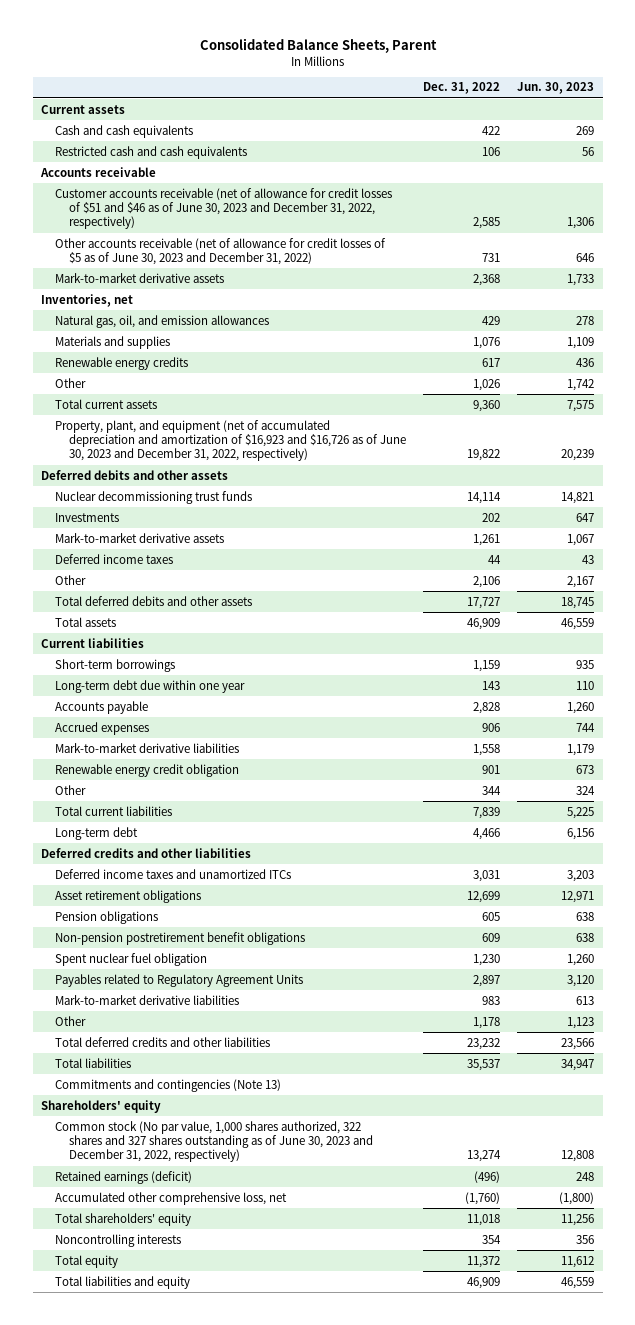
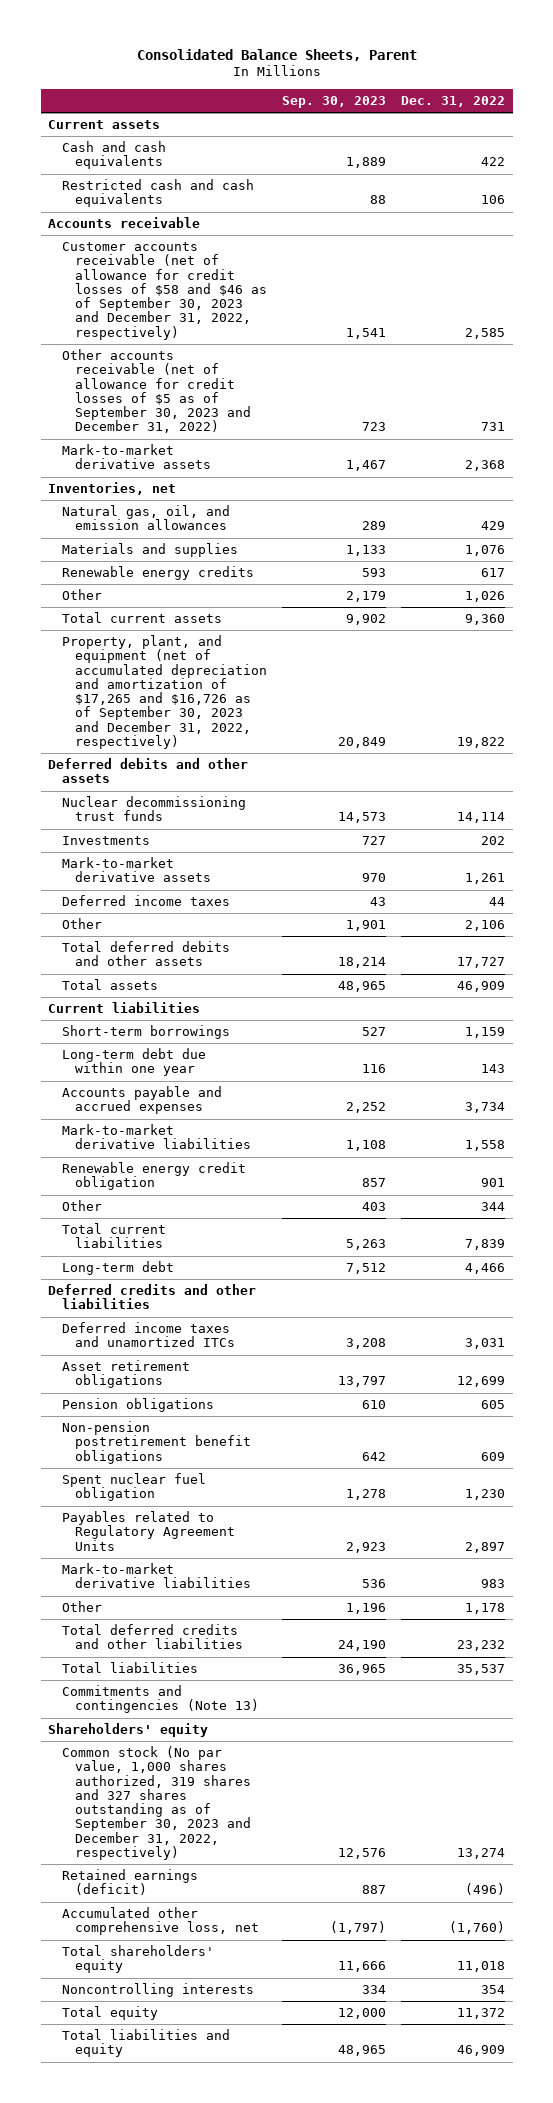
[517,82,595,95] Jun. 30, 2023 -> none
none -> [282,95,387,108] Sep. 30, 2023
[55,187,393,230] Customer accounts receivable (net of allowance for credit losses of $51 and $46 as of June 30, 2023 and December 31, 2022, respectively) -> [61,242,268,340] Customer accounts receivable (net of allowance for credit losses of $58 and $46 as of September 30, 2023 and December 31, 2022, respectively)
[55,237,387,265] Other accounts receivable (net of allowance for credit losses of $5 as of June 30, 2023 and December 31, 2022) -> [61,349,252,434] Other accounts receivable (net of allowance for credit losses of $5 as of September 30, 2023 and December 31, 2022)
[55,419,407,462] Property, plant, and equipment (net of accumulated depreciation and amortization of $16,923 and $16,726 as of June 30, 2023 and December 31, 2022, respectively) -> [61,635,268,749] Property, plant, and equipment (net of accumulated depreciation and amortization of $17,265 and $16,726 as of September 30, 2023 and December 31, 2022, respectively)
[55,700,149,714] Accounts payable -> none
[55,721,150,735] Accrued expenses -> none
none -> [61,1086,222,1115] Accounts payable and accrued expenses
[55,1120,374,1163] Common stock (No par value, 1,000 shares authorized, 322 shares and 327 shares outstanding as of June 30, 2023 and December 31, 2022, respectively) -> [61,1746,252,1860] Common stock (No par value, 1,000 shares authorized, 319 shares and 327 shares outstanding as of September 30, 2023 and December 31, 2022, respectively)

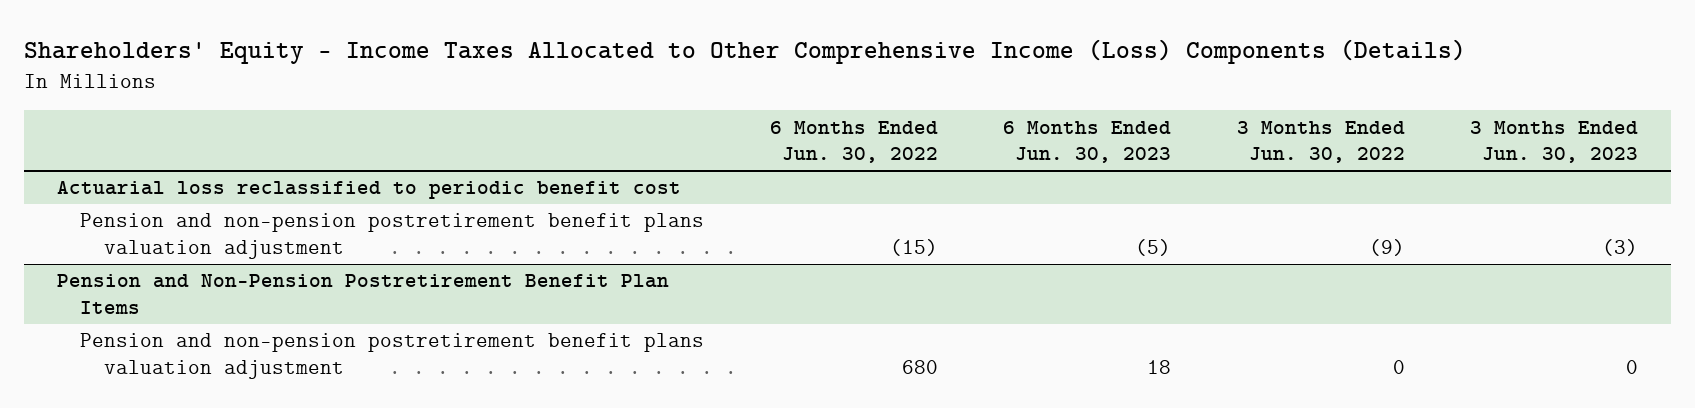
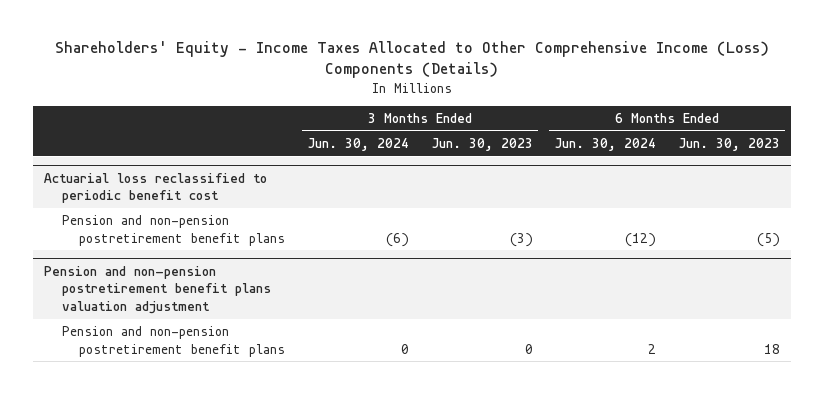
[769,120,938,164] 6 Months Ended Jun. 30, 2022 -> none
[1236,120,1405,164] 3 Months Ended Jun. 30, 2022 -> none
none -> [307,138,409,152] Jun. 30, 2024
none -> [555,138,657,152] Jun. 30, 2024
[80,213,705,260] Pension and non-pension postretirement benefit plans valuation adjustment -> [61,215,286,246] Pension and non-pension postretirement benefit plans
[56,274,669,315] Pension and Non-Pension Postretirement Benefit Plan Items -> [43,265,271,314] Pension and non-pension postretirement benefit plans valuation adjustment
[80,333,705,380] Pension and non-pension postretirement benefit plans valuation adjustment -> [61,326,286,357] Pension and non-pension postretirement benefit plans

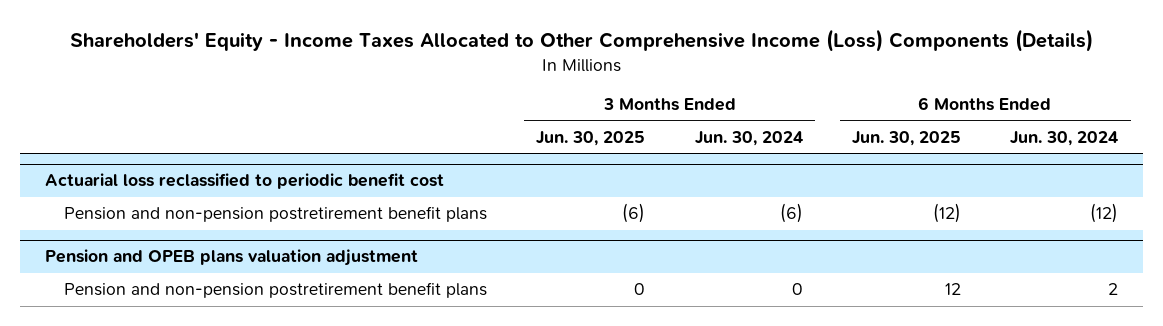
[431,138,533,152] Jun. 30, 2023 -> none
[678,138,780,152] Jun. 30, 2023 -> none
none -> [536,130,646,146] Jun. 30, 2025
none -> [852,130,962,146] Jun. 30, 2025
[43,265,271,314] Pension and non-pension postretirement benefit plans valuation adjustment -> [44,249,418,267] Pension and OPEB plans valuation adjustment

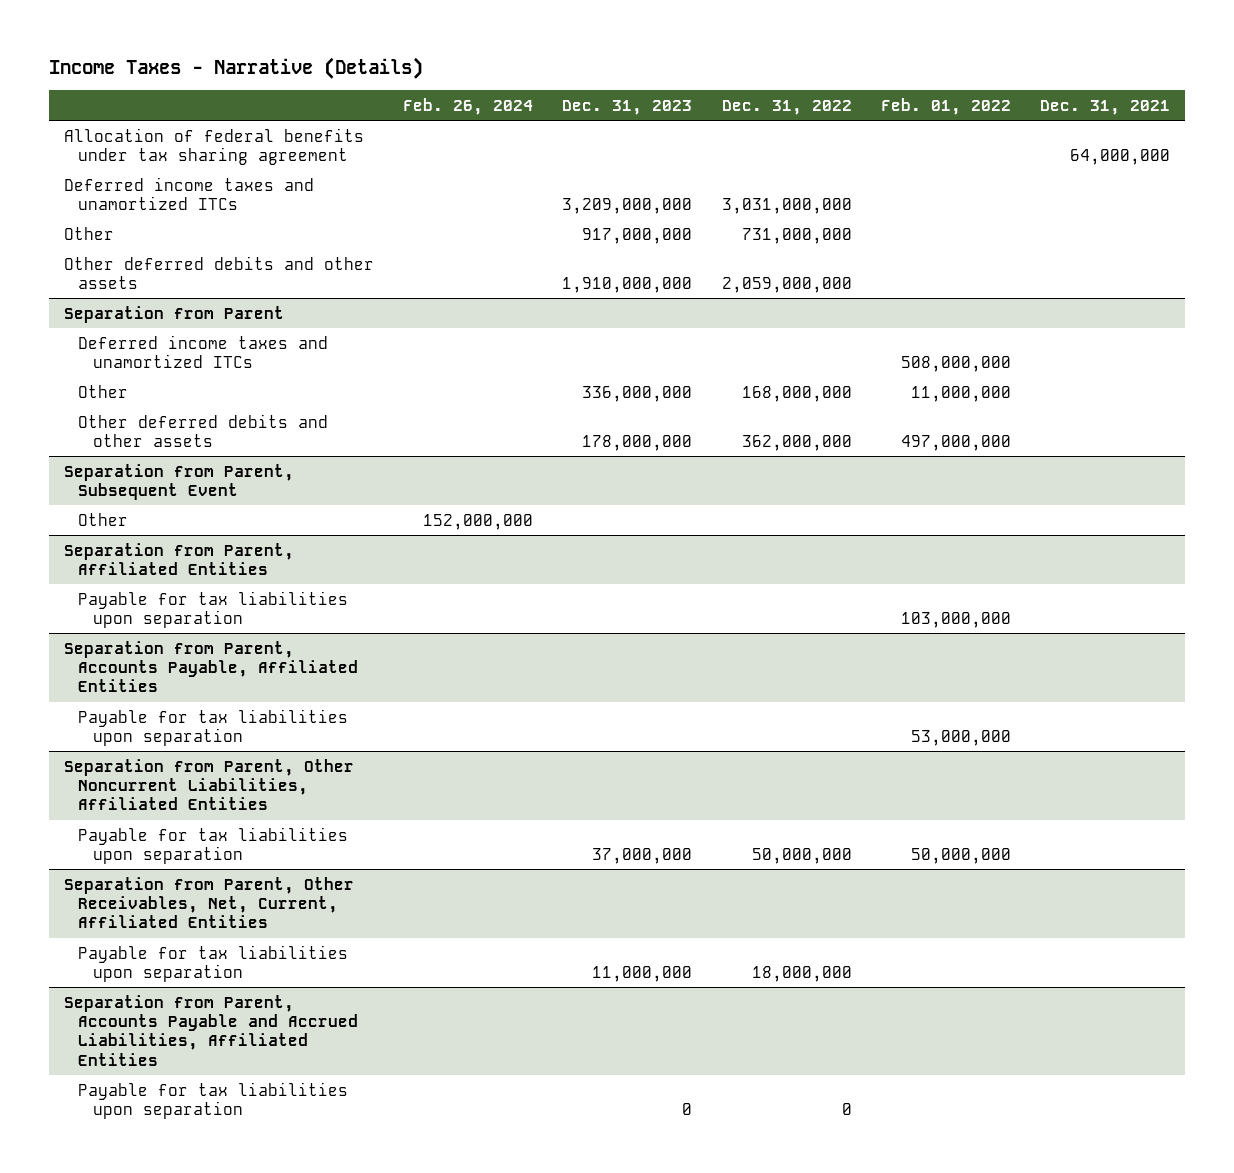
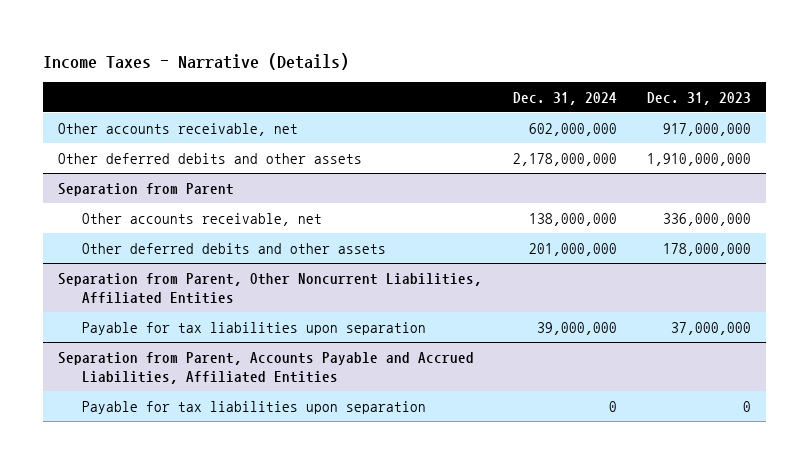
[402,97,533,115] Feb. 26, 2024 -> none
[721,99,852,115] Dec. 31, 2022 -> none
[881,97,1012,115] Feb. 01, 2022 -> none
[1040,99,1171,115] Dec. 31, 2021 -> none
none -> [512,91,617,105] Dec. 31, 2024
[63,127,364,166] Allocation of federal benefits under tax sharing agreement -> none
[63,176,314,211] Deferred income taxes and unamortized ITCs -> none
[63,226,114,240] Other -> [58,122,299,136] Other accounts receivable, net
[78,334,329,369] Deferred income taxes and unamortized ITCs -> none
[78,384,129,398] Other -> [82,212,323,226] Other accounts receivable, net
[63,463,294,501] Separation from Parent, Subsequent Event -> none
[78,512,129,526] Other -> none
[63,542,294,576] Separation from Parent, Affiliated Entities -> none
[78,590,349,629] Payable for tax liabilities upon separation -> none
[63,640,359,693] Separation from Parent, Accounts Payable, Affiliated Entities -> none
[78,708,349,747] Payable for tax liabilities upon separation -> none
[63,876,354,929] Separation from Parent, Other Receivables, Net, Current, Affiliated Entities -> none
[78,944,349,983] Payable for tax liabilities upon separation -> none

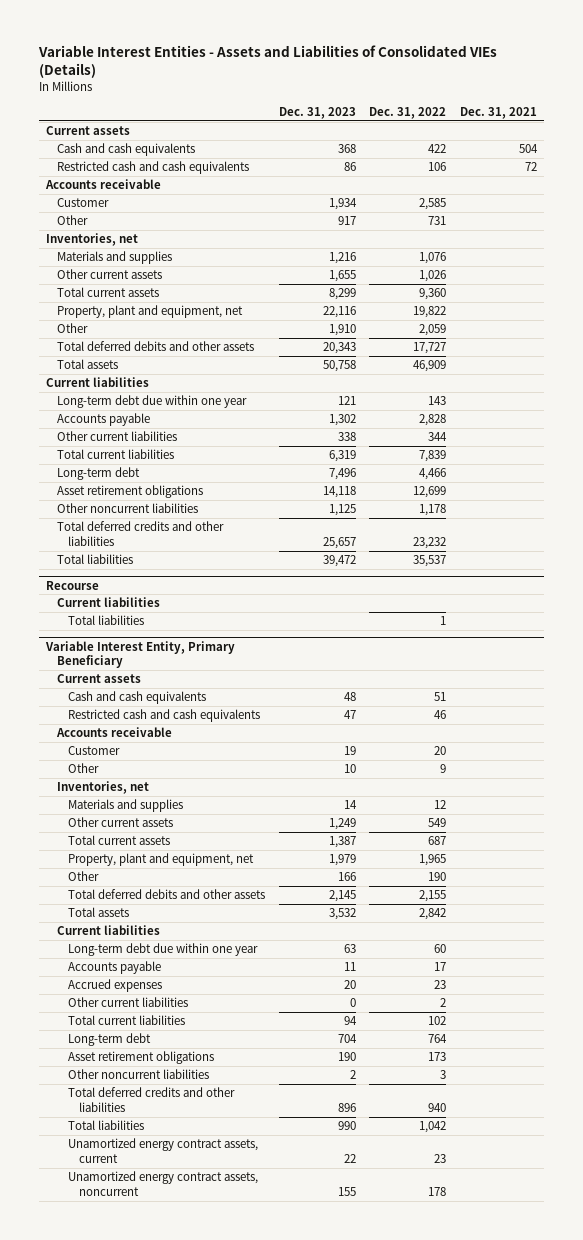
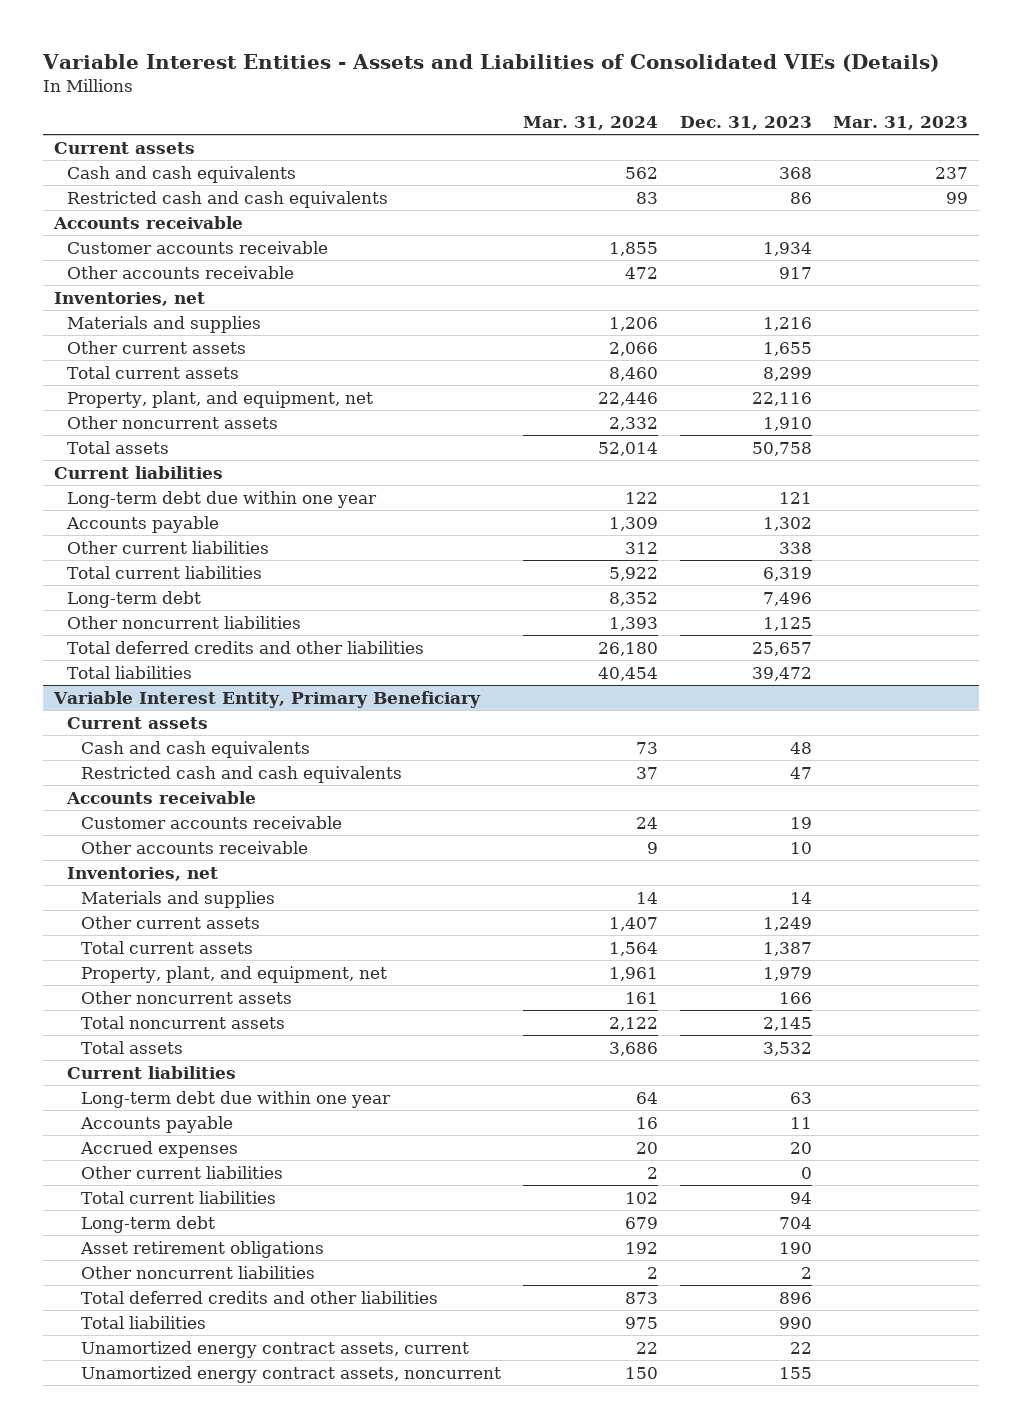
[369,106,447,119] Dec. 31, 2022 -> none
[459,106,537,119] Dec. 31, 2021 -> none
none -> [522,116,658,131] Mar. 31, 2024
none -> [833,116,969,131] Mar. 31, 2023
[57,198,110,208] Customer -> [67,240,329,254] Customer accounts receivable
[57,215,89,226] Other -> [67,265,295,279] Other accounts receivable
[57,341,255,352] Total deferred debits and other assets -> none
[57,305,244,319] Property, plant and equipment, net -> [67,390,374,408] Property, plant, and equipment, net
[57,323,89,334] Other -> [67,415,279,429] Other noncurrent assets
[57,485,204,499] Asset retirement obligations -> none
[46,580,100,590] Recourse -> none
[57,597,161,608] Current liabilities -> none
[68,615,145,626] Total liabilities -> none
[68,746,121,756] Customer -> [81,815,343,829] Customer accounts receivable
[68,763,100,774] Other -> [81,840,309,854] Other accounts receivable
[68,853,255,867] Property, plant and equipment, net -> [81,965,388,983] Property, plant, and equipment, net
[68,871,100,882] Other -> [81,990,293,1004] Other noncurrent assets
[68,889,266,900] Total deferred debits and other assets -> [81,1015,286,1029] Total noncurrent assets

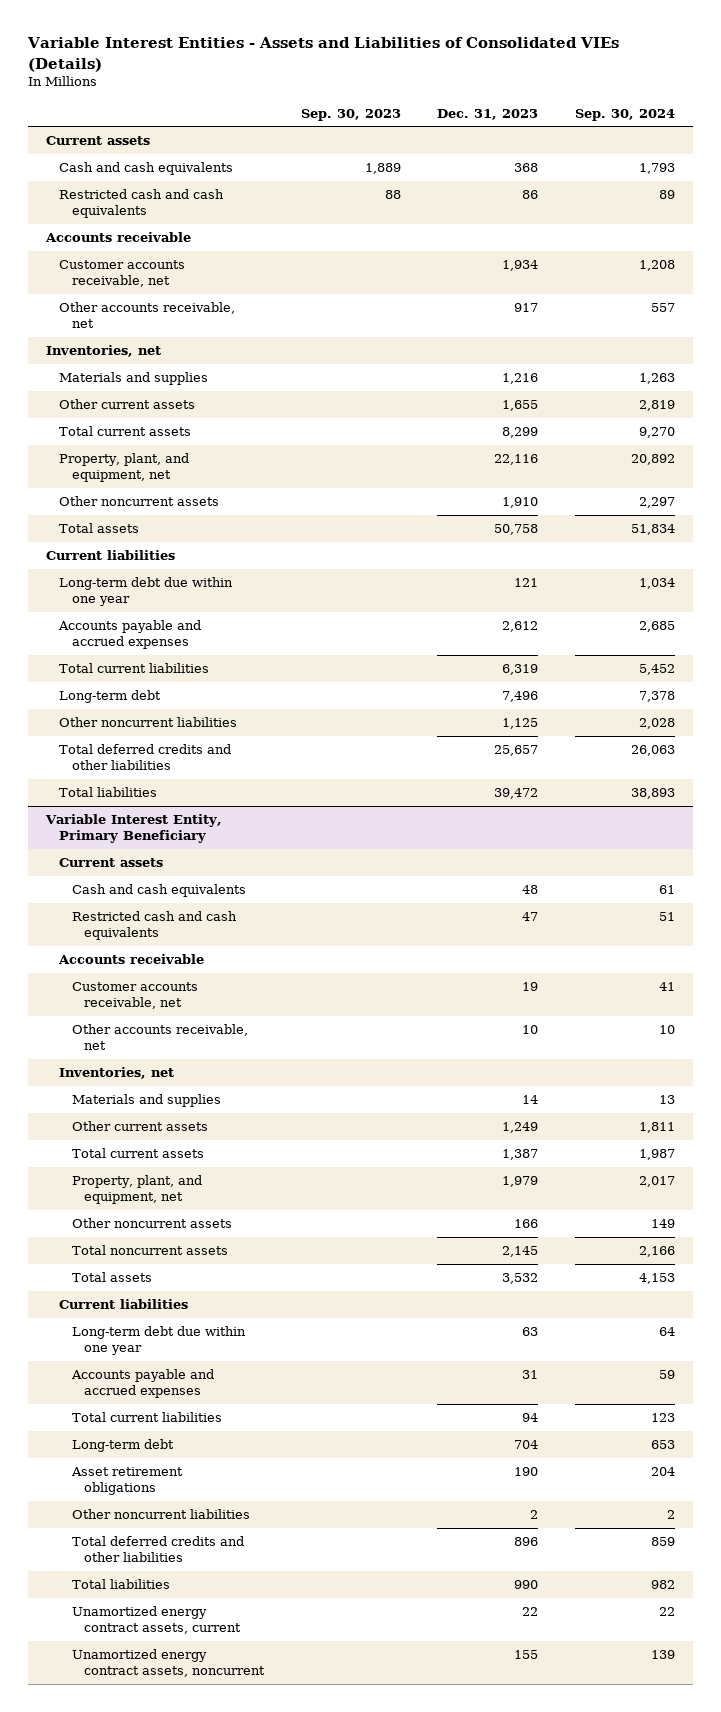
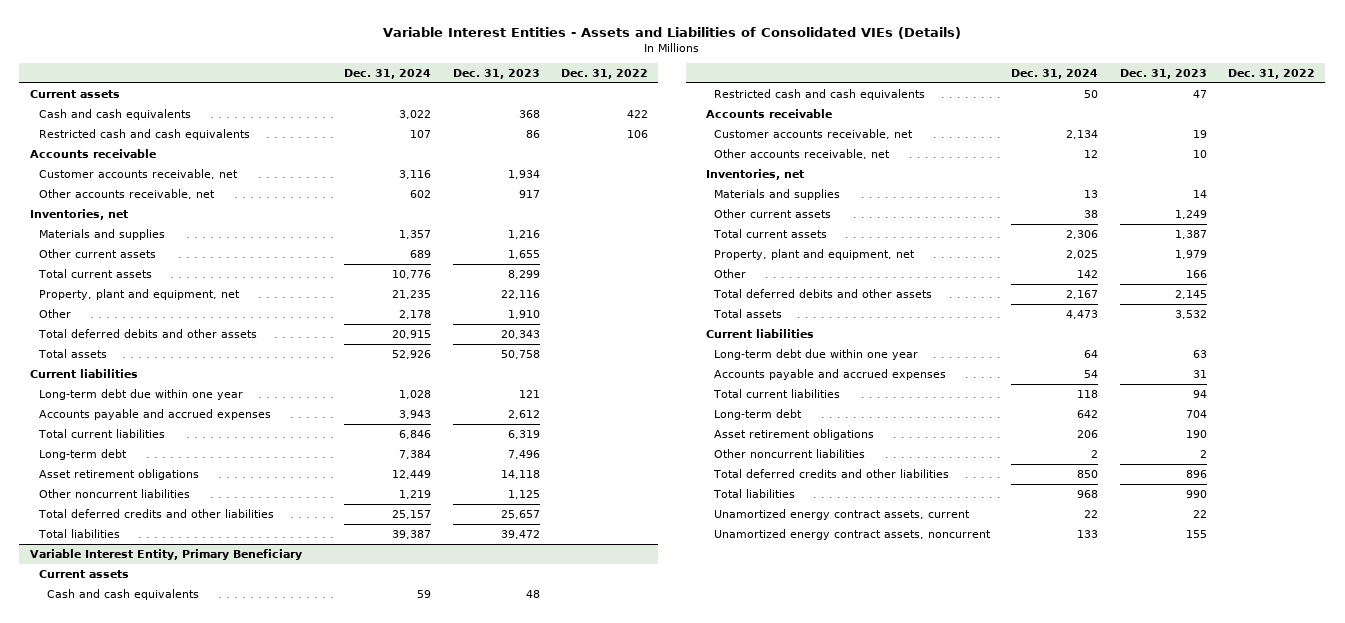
[300,108,401,121] Sep. 30, 2023 -> none
[574,108,675,121] Sep. 30, 2024 -> none
none -> [344,68,432,79] Dec. 31, 2024
none -> [560,68,648,79] Dec. 31, 2022
[58,453,189,483] Property, plant, and equipment, net -> [38,289,240,301] Property, plant and equipment, net
[58,496,219,507] Other noncurrent assets -> [38,309,71,319] Other
none -> [37,329,257,339] Total deferred debits and other assets
none -> [38,469,199,481] Asset retirement obligations
[71,1175,202,1205] Property, plant, and equipment, net -> [714,249,916,261] Property, plant and equipment, net
[71,1218,232,1229] Other noncurrent assets -> [714,269,747,279] Other
[71,1245,228,1256] Total noncurrent assets -> [713,289,933,299] Total deferred debits and other assets

